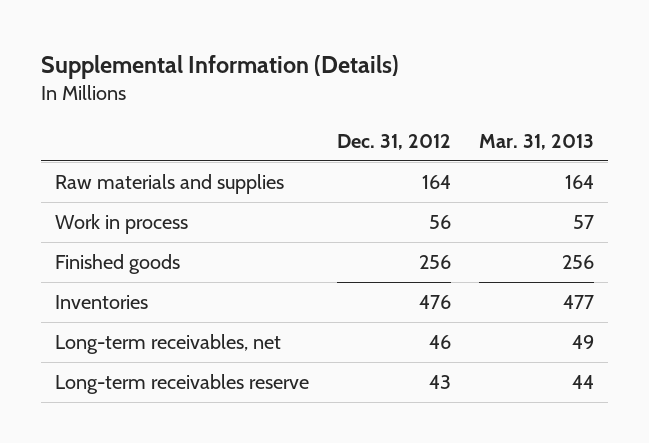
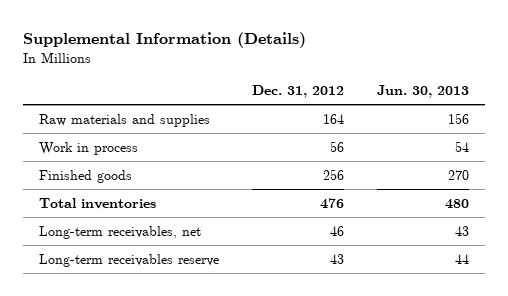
[478,133,594,150] Mar. 31, 2013 -> none
none -> [376,85,469,99] Jun. 30, 2013
[55,295,149,310] Inventories -> [39,197,157,209] Total inventories

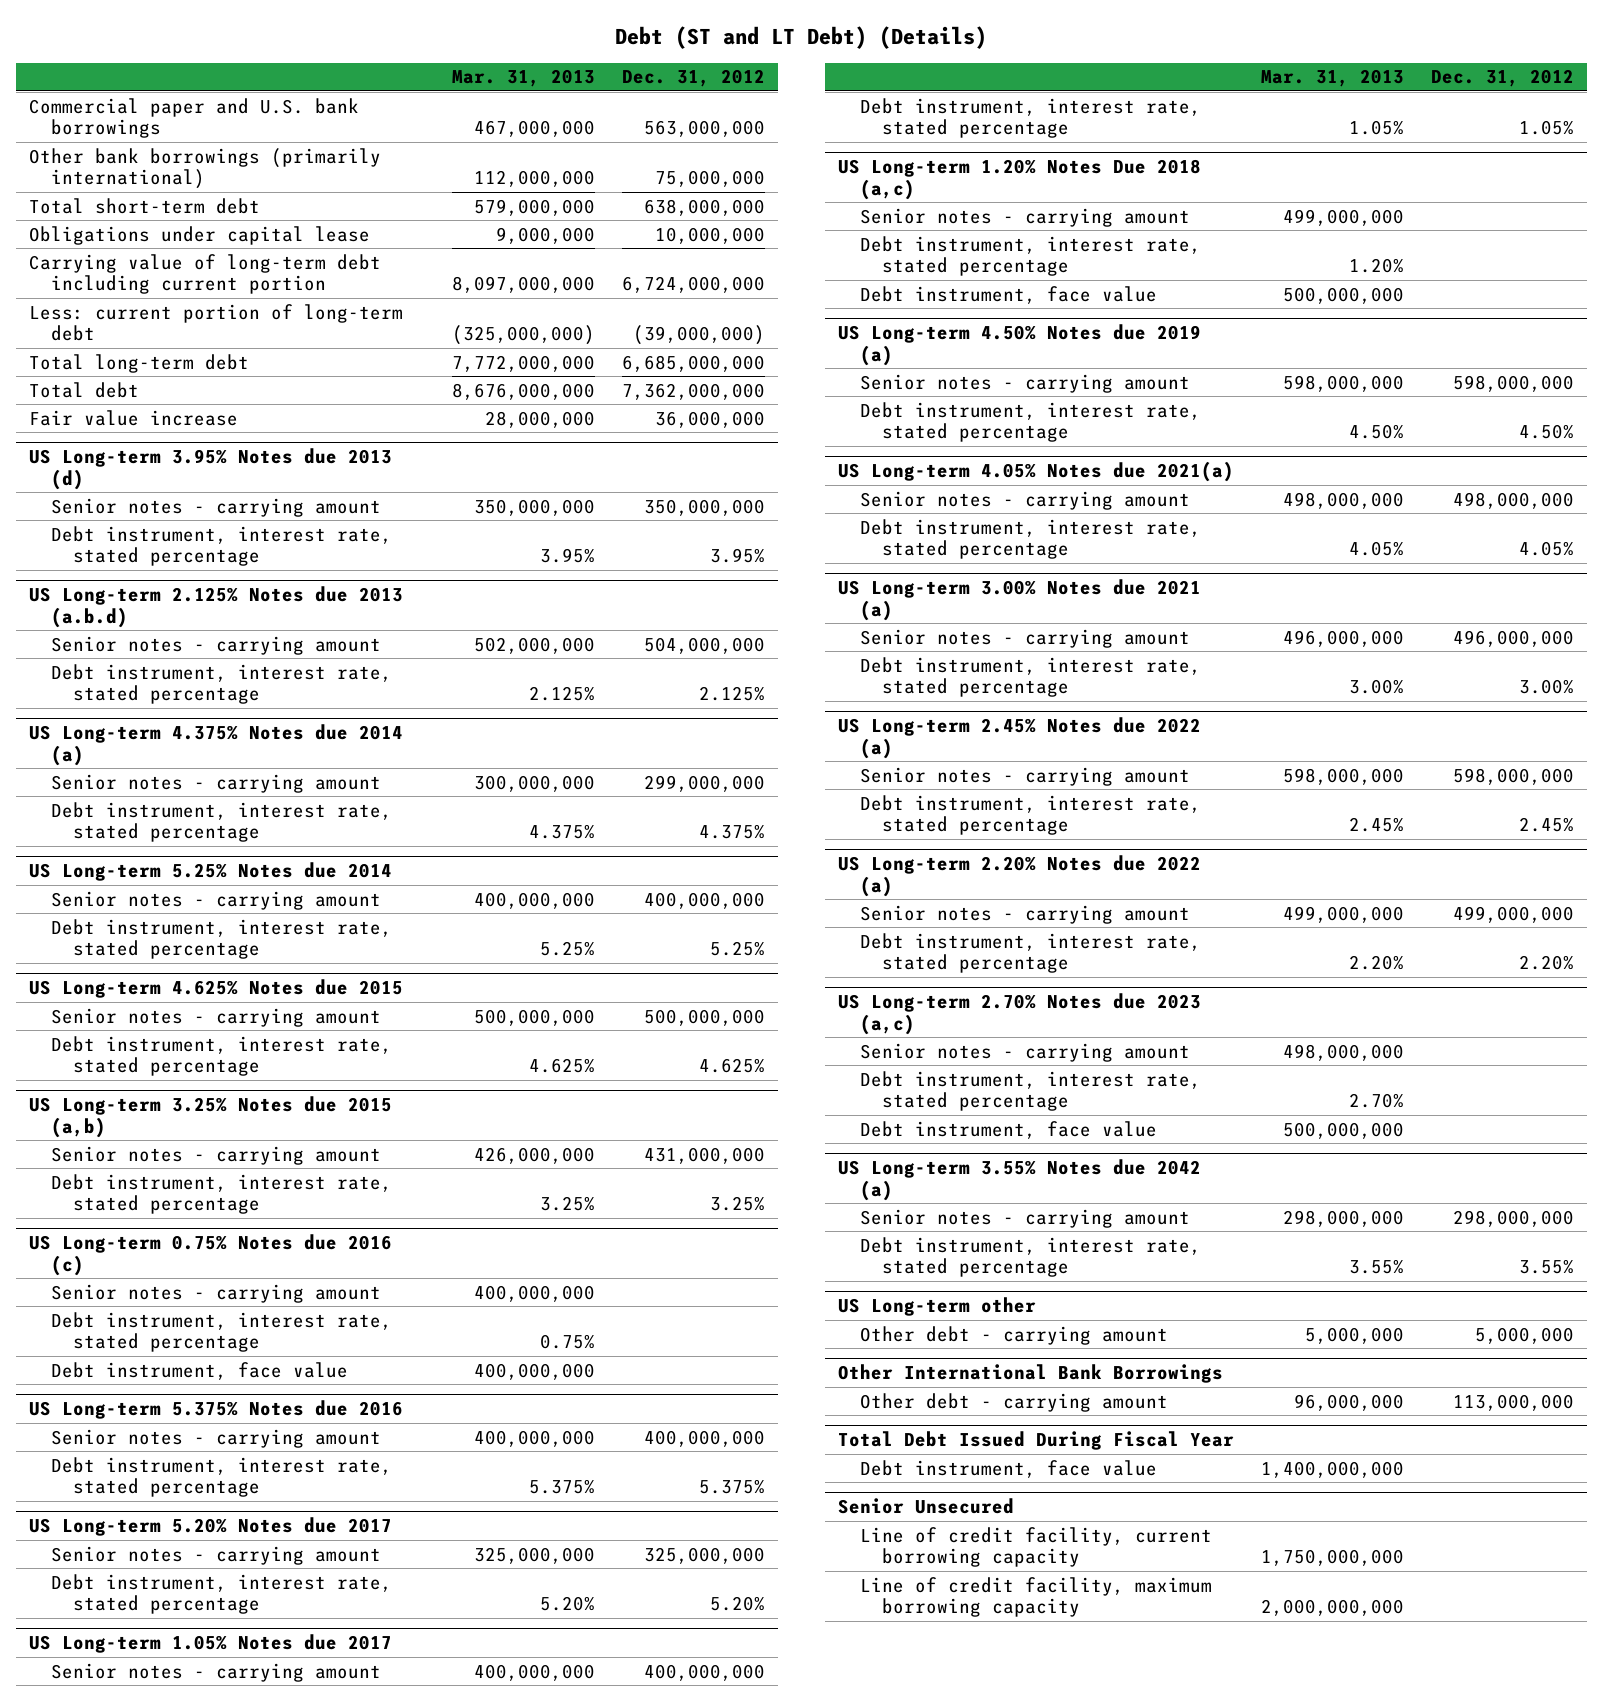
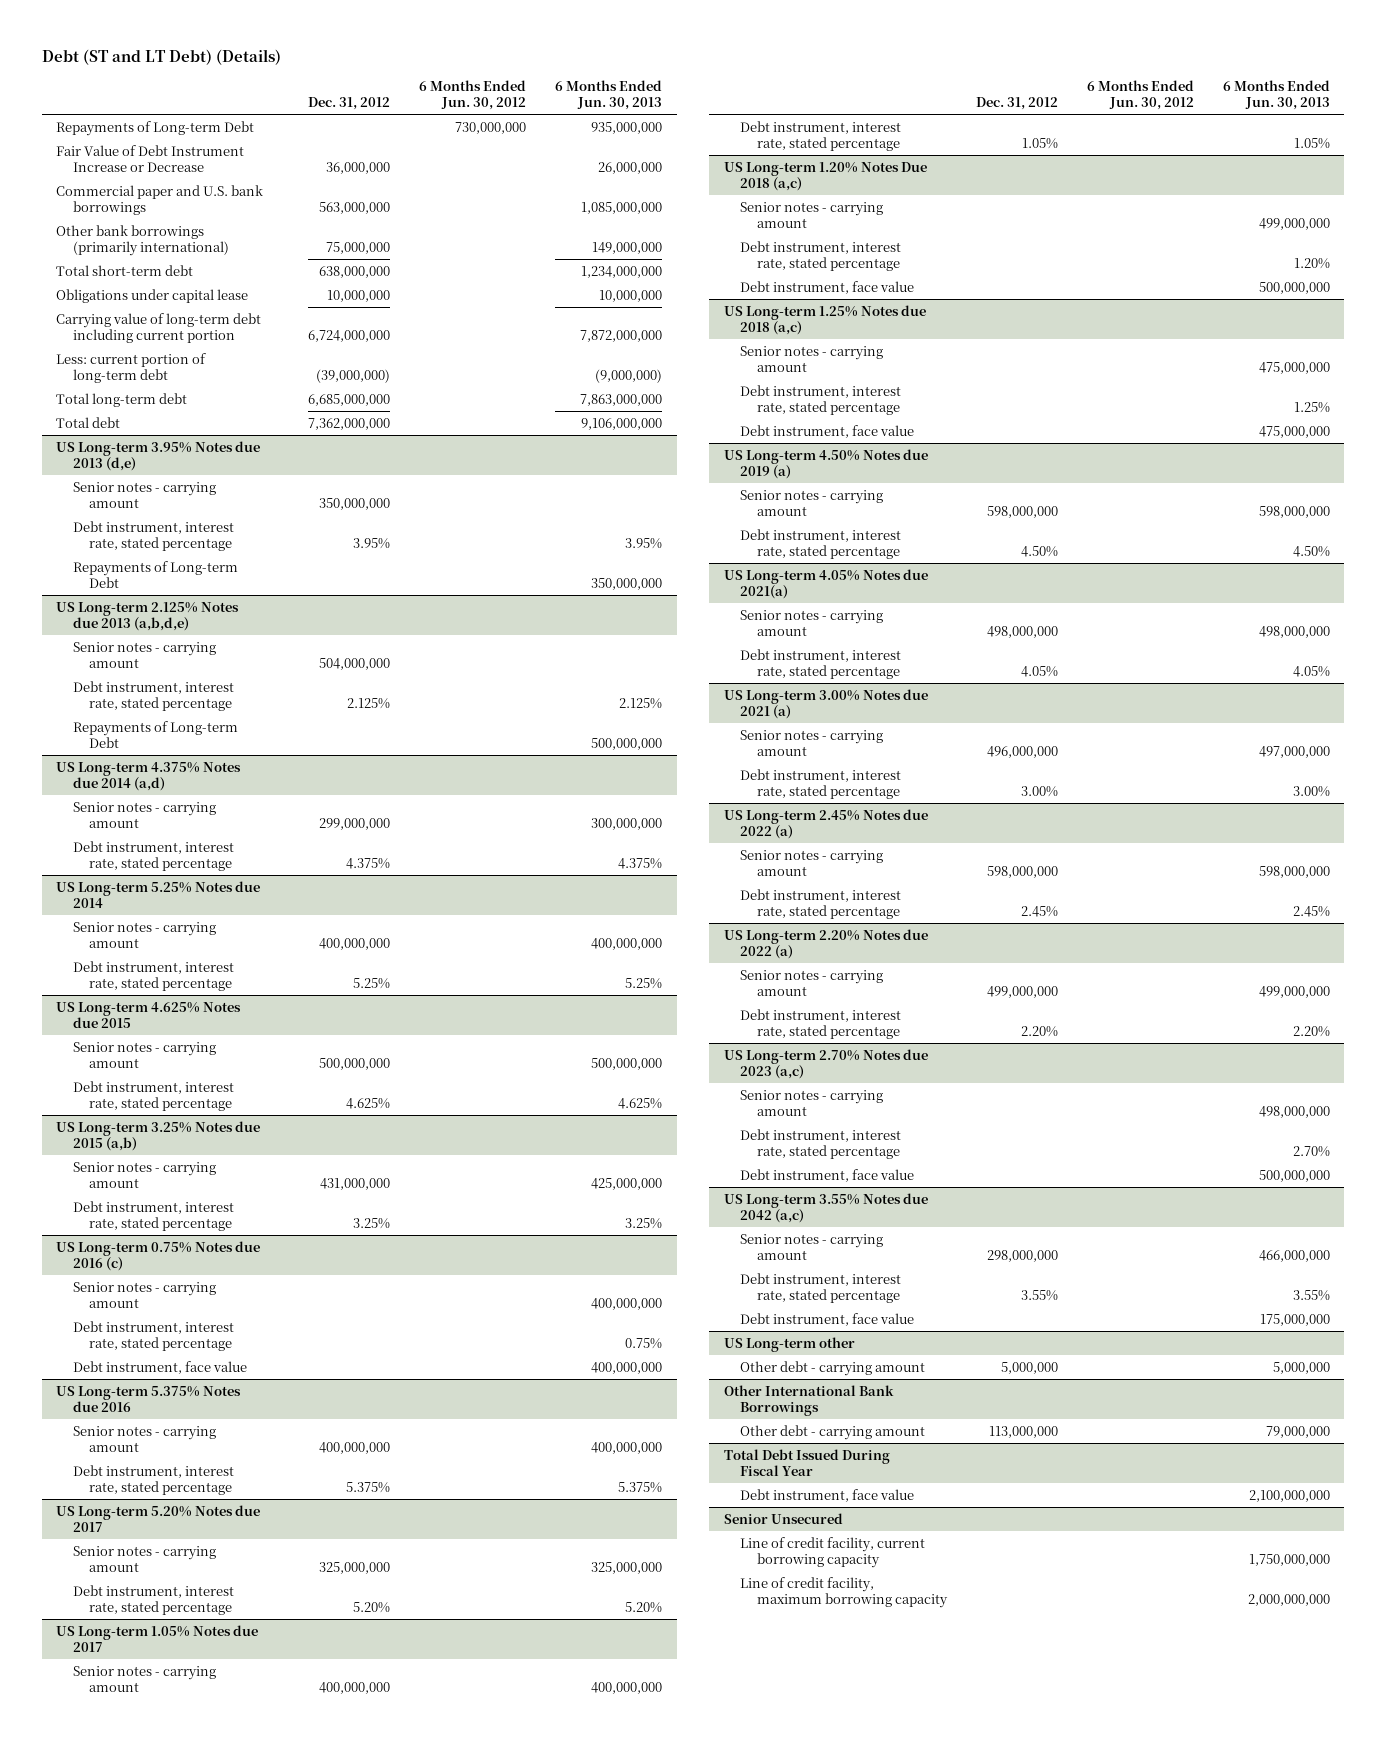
[451,69,595,88] Mar. 31, 2013 -> none
none -> [419,80,527,111] 6 Months Ended Jun. 30, 2012
none -> [555,80,663,111] 6 Months Ended Jun. 30, 2013
none -> [56,120,255,136] Repayments of Long-term Debt
none -> [56,144,245,172] Fair Value of Debt Instrument Increase or Decrease
[28,409,238,426] Fair value increase -> none
[28,448,392,490] US Long-term 3.95% Notes due 2013 (d) -> [56,440,261,471] US Long-term 3.95% Notes due 2013 (d,e)
none -> [72,560,238,588] Repayments of Long-term Debt
[28,586,403,628] US Long-term 2.125% Notes due 2013 (a.b.d) -> [56,601,240,631] US Long-term 2.125% Notes due 2013 (a,b,d,e)
none -> [72,720,238,748] Repayments of Long-term Debt
[28,724,403,766] US Long-term 4.375% Notes due 2014 (a) -> [56,761,242,791] US Long-term 4.375% Notes due 2014 (a,d)
none -> [723,304,926,335] US Long-term 1.25% Notes due 2018 (a,c)
none -> [740,345,884,372] Senior notes - carrying amount
none -> [740,384,902,415] Debt instrument, interest rate, stated percentage
none -> [740,424,915,438] Debt instrument, face value
[838,1159,1202,1201] US Long-term 3.55% Notes due 2042 (a) -> [723,1192,928,1223] US Long-term 3.55% Notes due 2042 (a,c)
none -> [740,1312,915,1326] Debt instrument, face value

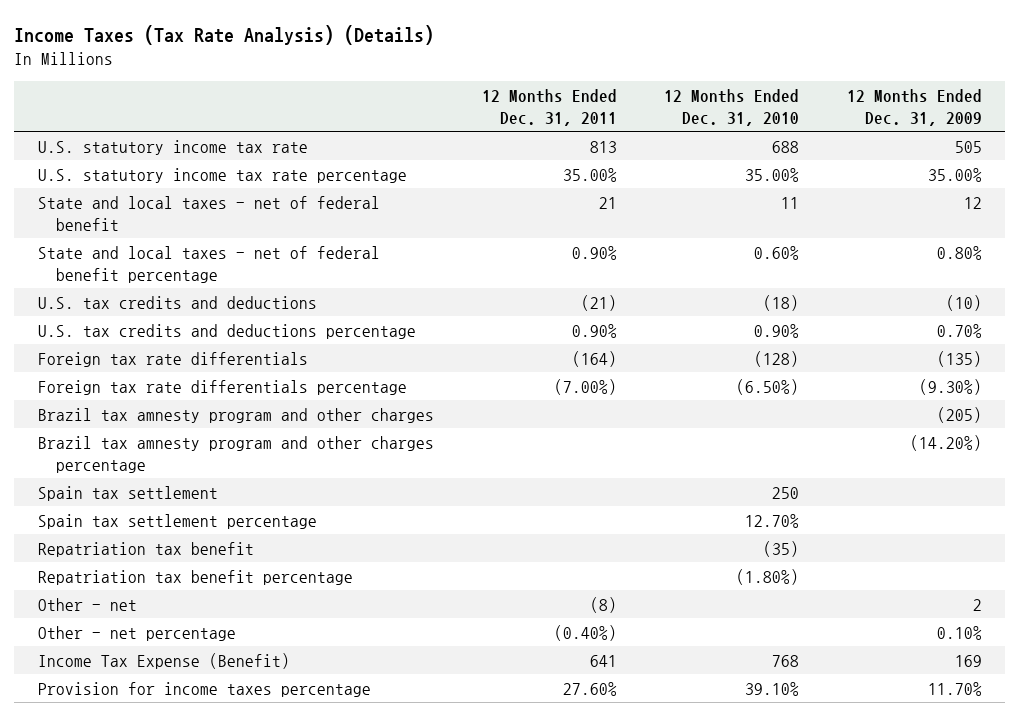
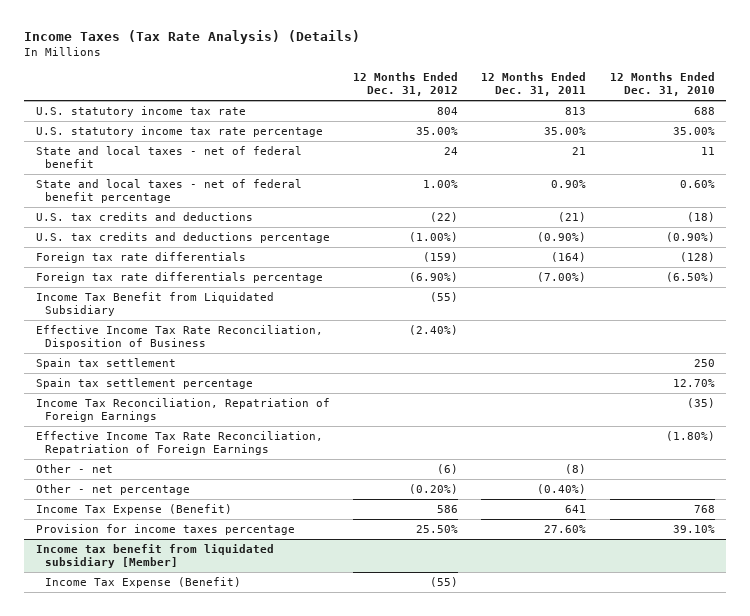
[846,88,982,126] 12 Months Ended Dec. 31, 2009 -> none
none -> [352,72,458,97] 12 Months Ended Dec. 31, 2012
[571,323,617,338] 0.90% -> [537,231,587,242] (0.90%)
[754,323,800,338] 0.90% -> [665,231,715,242] (0.90%)
[38,407,435,423] Brazil tax amnesty program and other charges -> none
[38,435,435,473] Brazil tax amnesty program and other charges percentage -> none
none -> [35,291,274,316] Income Tax Benefit from Liquidated Subsidiary
none -> [35,324,323,349] Effective Income Tax Rate Reconciliation, Disposition of Business
[38,541,255,557] Repatriation tax benefit -> [35,397,330,422] Income Tax Reconciliation, Repatriation of Foreign Earnings
[38,569,354,585] Repatriation tax benefit percentage -> [35,430,323,455] Effective Income Tax Rate Reconciliation, Repatriation of Foreign Earnings
none -> [35,543,274,568] Income tax benefit from liquidated subsidiary [Member]
none -> [44,576,241,588] Income Tax Expense (Benefit)

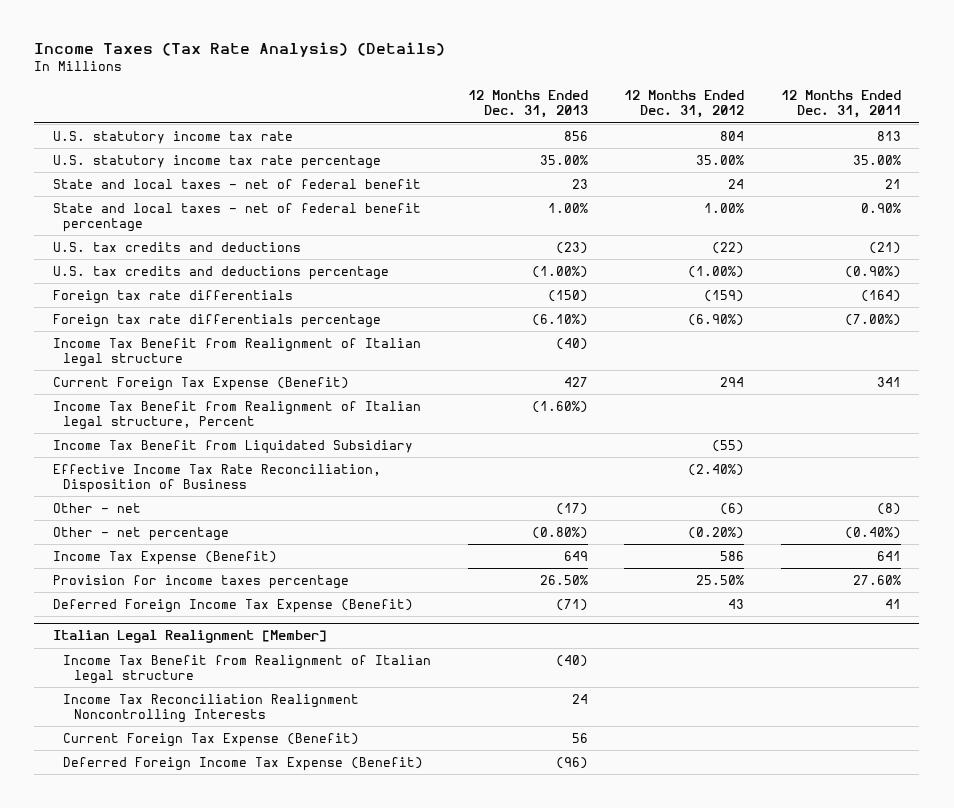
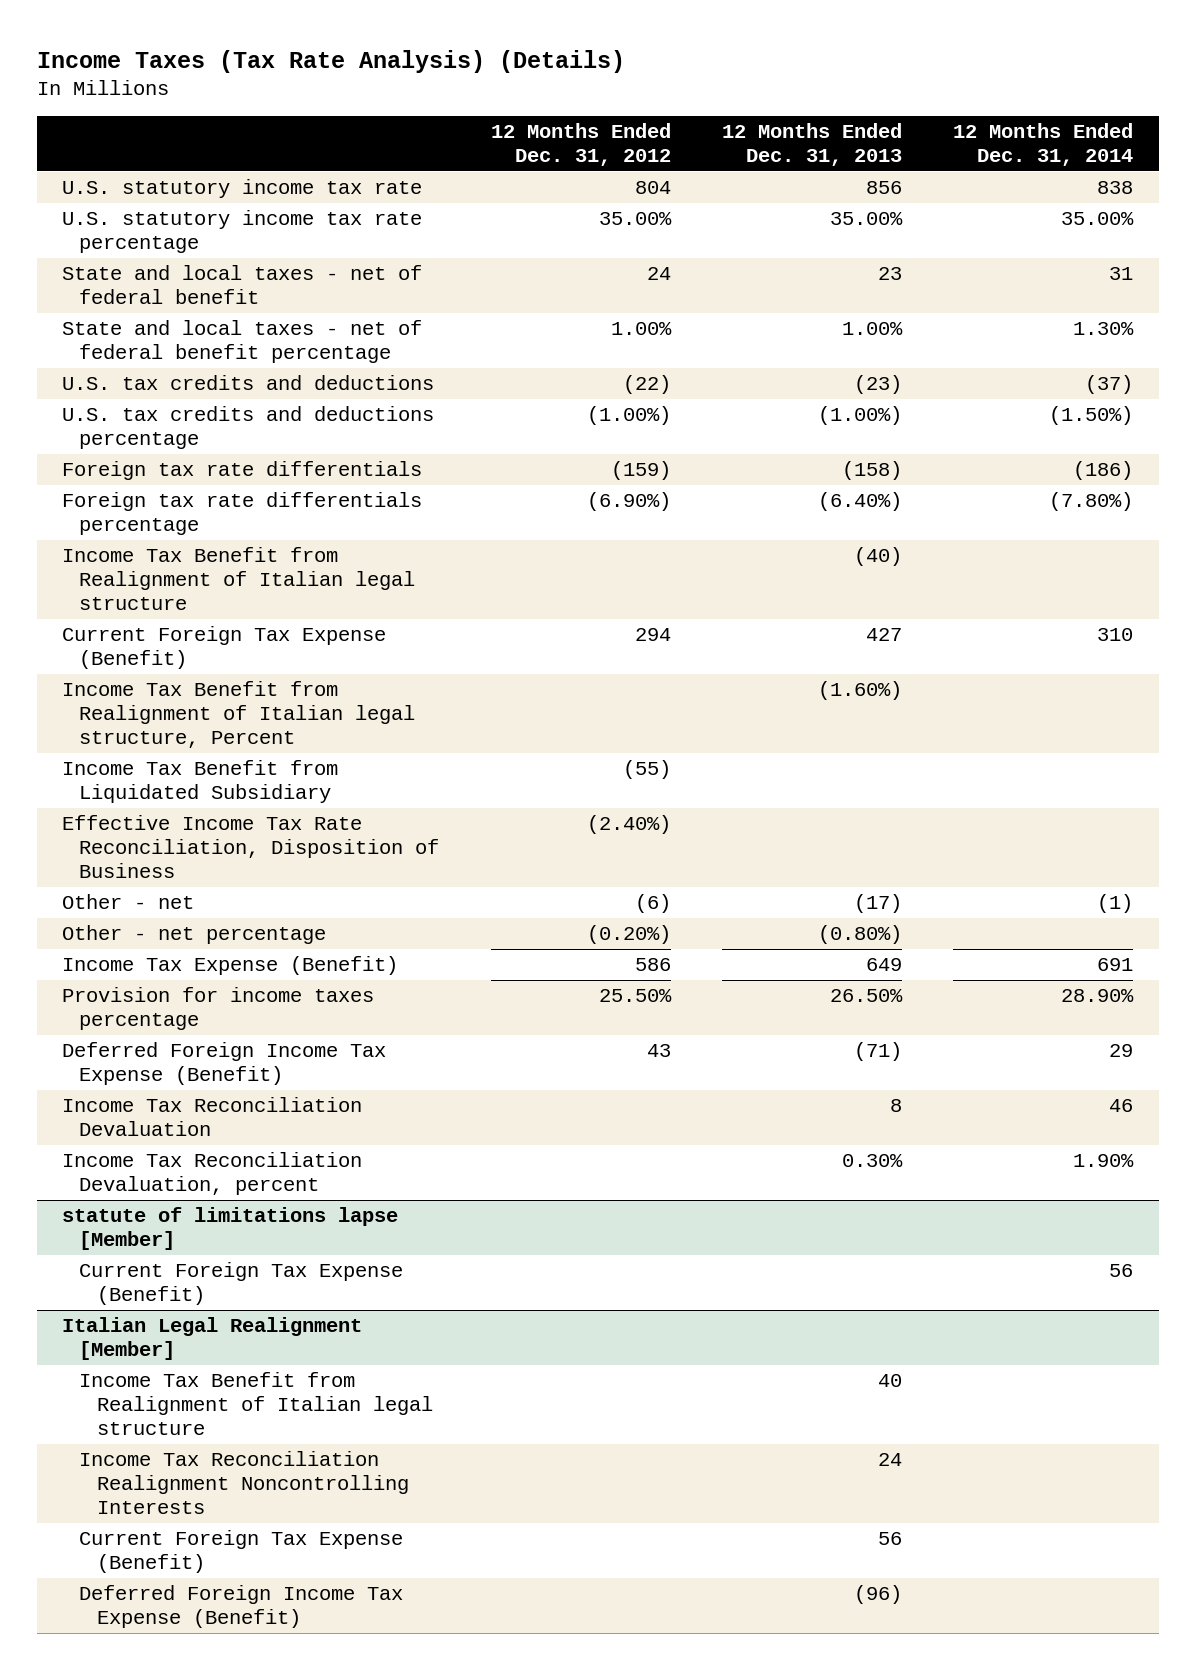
[781,90,902,119] 12 Months Ended Dec. 31, 2011 -> none
none -> [953,123,1134,166] 12 Months Ended Dec. 31, 2014
[547,289,588,302] (150) -> [842,461,903,481] (158)
[531,313,588,326] (6.10%) -> [818,492,903,512] (6.40%)
none -> [62,1097,363,1137] Income Tax Reconciliation Devaluation
none -> [62,1152,363,1196] Income Tax Reconciliation Devaluation, percent
none -> [62,1207,399,1251] statute of limitations lapse [Member]
none -> [79,1262,404,1306] Current Foreign Tax Expense (Benefit)
[555,654,588,667] (40) -> [878,1374,903,1388] 40

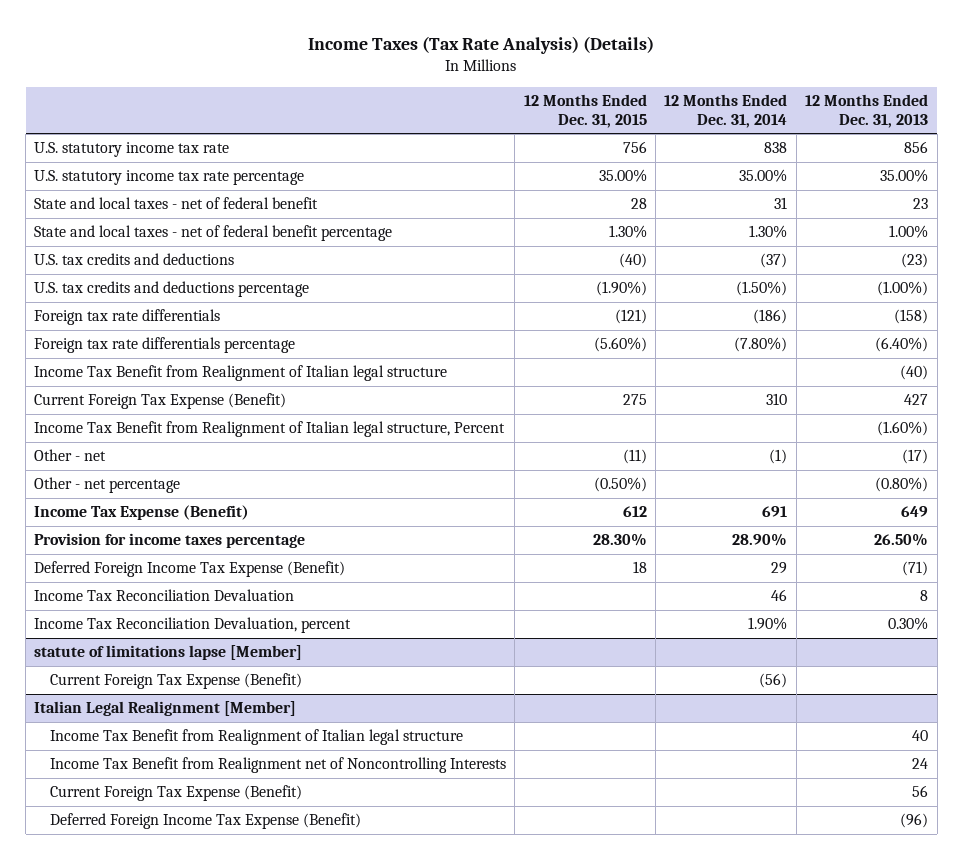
[490,123,671,166] 12 Months Ended Dec. 31, 2012 -> none
none -> [523,94,647,128] 12 Months Ended Dec. 31, 2015
[62,760,339,804] Income Tax Benefit from Liquidated Subsidiary -> none
[62,815,440,878] Effective Income Tax Rate Reconciliation, Disposition of Business -> none
[1109,1264,1134,1278] 56 -> [759,673,788,689] (56)
[79,1451,409,1514] Income Tax Reconciliation Realignment Noncontrolling Interests -> [50,757,507,774] Income Tax Benefit from Realignment net of Noncontrolling Interests

